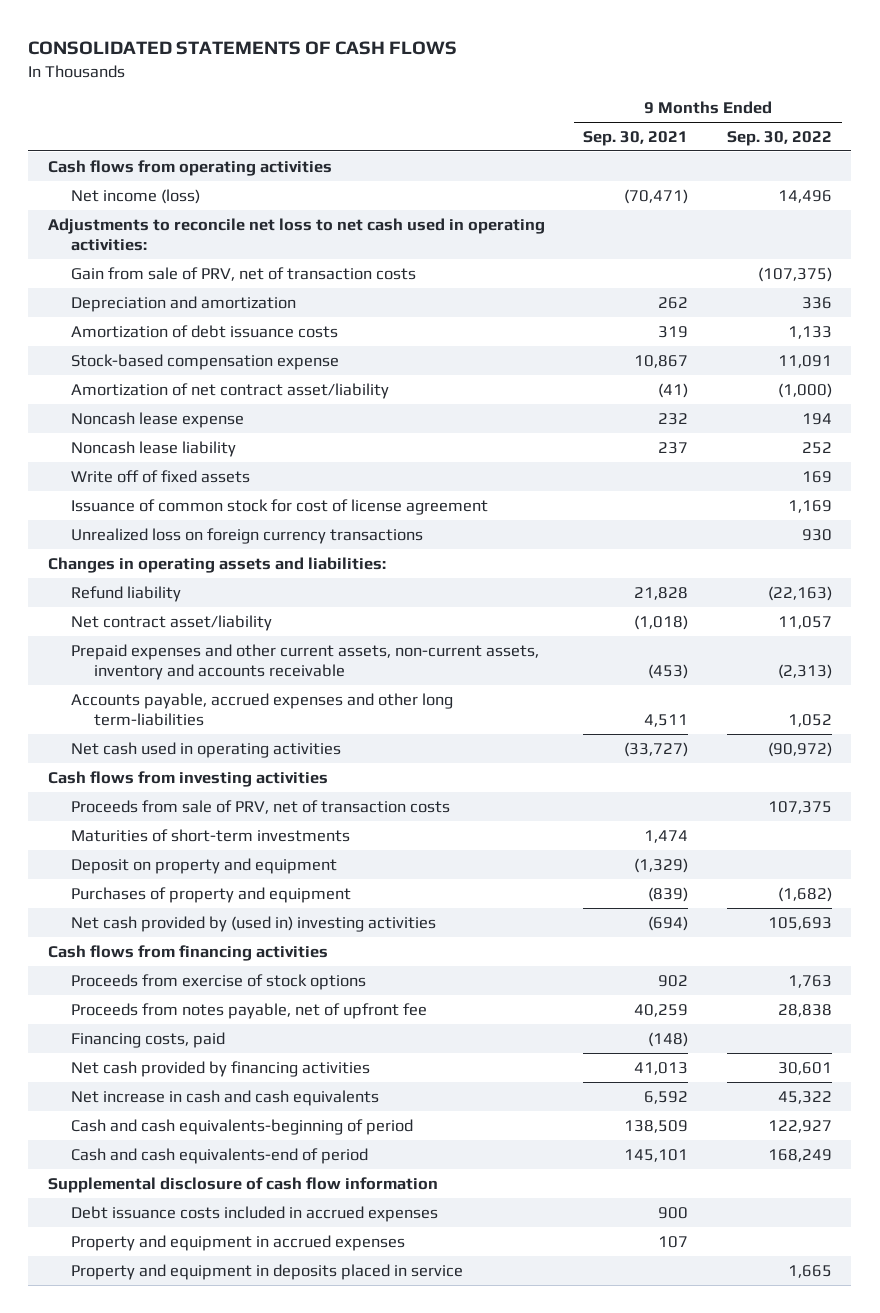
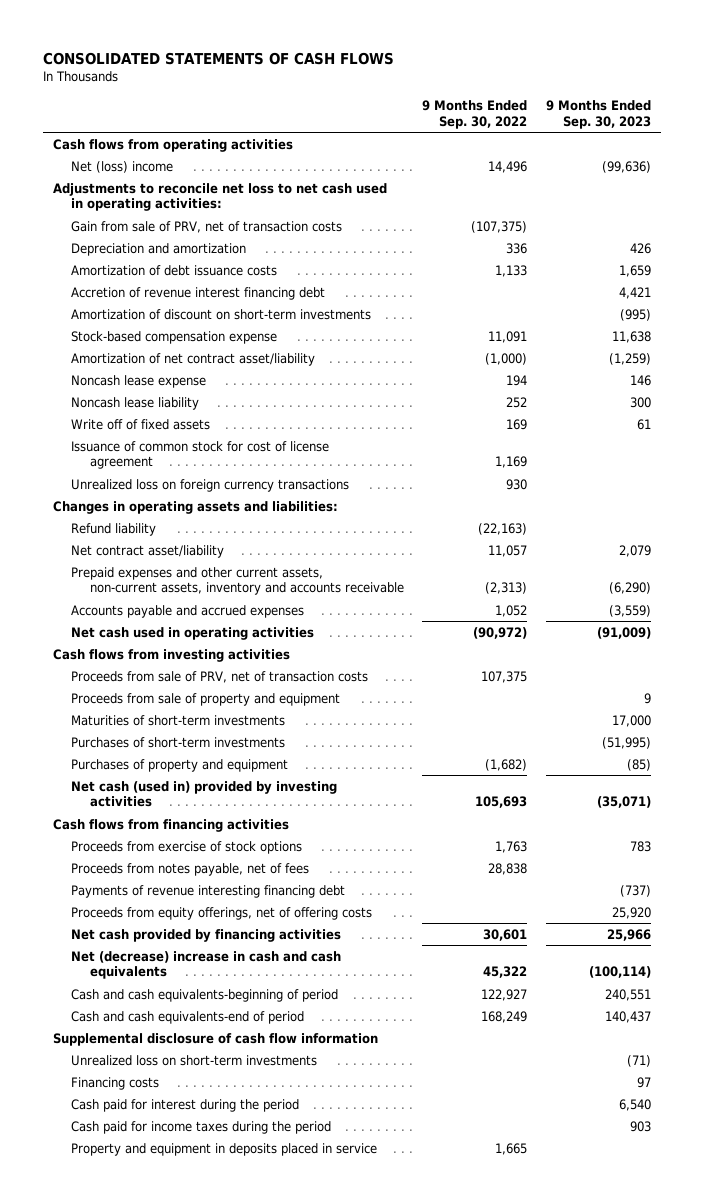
[583,130,689,146] Sep. 30, 2021 -> none
none -> [546,100,652,129] 9 Months Ended Sep. 30, 2023
[70,188,200,204] Net income (loss) -> [71,160,174,173] Net (loss) income
none -> [71,286,326,300] Accretion of revenue interest financing debt
none -> [71,308,372,320] Amortization of discount on short-term investments
[70,692,453,726] Accounts payable, accrued expenses and other long term-liabilities -> [71,604,305,618] Accounts payable and accrued expenses
none -> [71,692,341,706] Proceeds from sale of property and equipment
[70,857,337,874] Deposit on property and equipment -> none
none -> [71,736,286,748] Purchases of short-term investments
[70,915,436,932] Net cash provided by (used in) investing activities -> [71,780,338,808] Net cash (used in) provided by investing activities
[70,1031,225,1048] Financing costs, paid -> none
[70,1002,427,1019] Proceeds from notes payable, net of upfront fee -> [71,862,310,876] Proceeds from notes payable, net of fees
none -> [71,884,346,898] Payments of revenue interesting financing debt
none -> [71,906,373,920] Proceeds from equity offerings, net of offering costs
[70,1089,379,1106] Net increase in cash and cash equivalents -> [71,950,342,980] Net (decrease) increase in cash and cash equivalents
[70,1205,438,1222] Debt issuance costs included in accrued expenses -> none
[70,1234,405,1251] Property and equipment in accrued expenses -> none
none -> [71,1054,318,1066] Unrealized loss on short-term investments
none -> [71,1076,160,1090] Financing costs
none -> [71,1098,300,1112] Cash paid for interest during the period
none -> [71,1120,332,1134] Cash paid for income taxes during the period

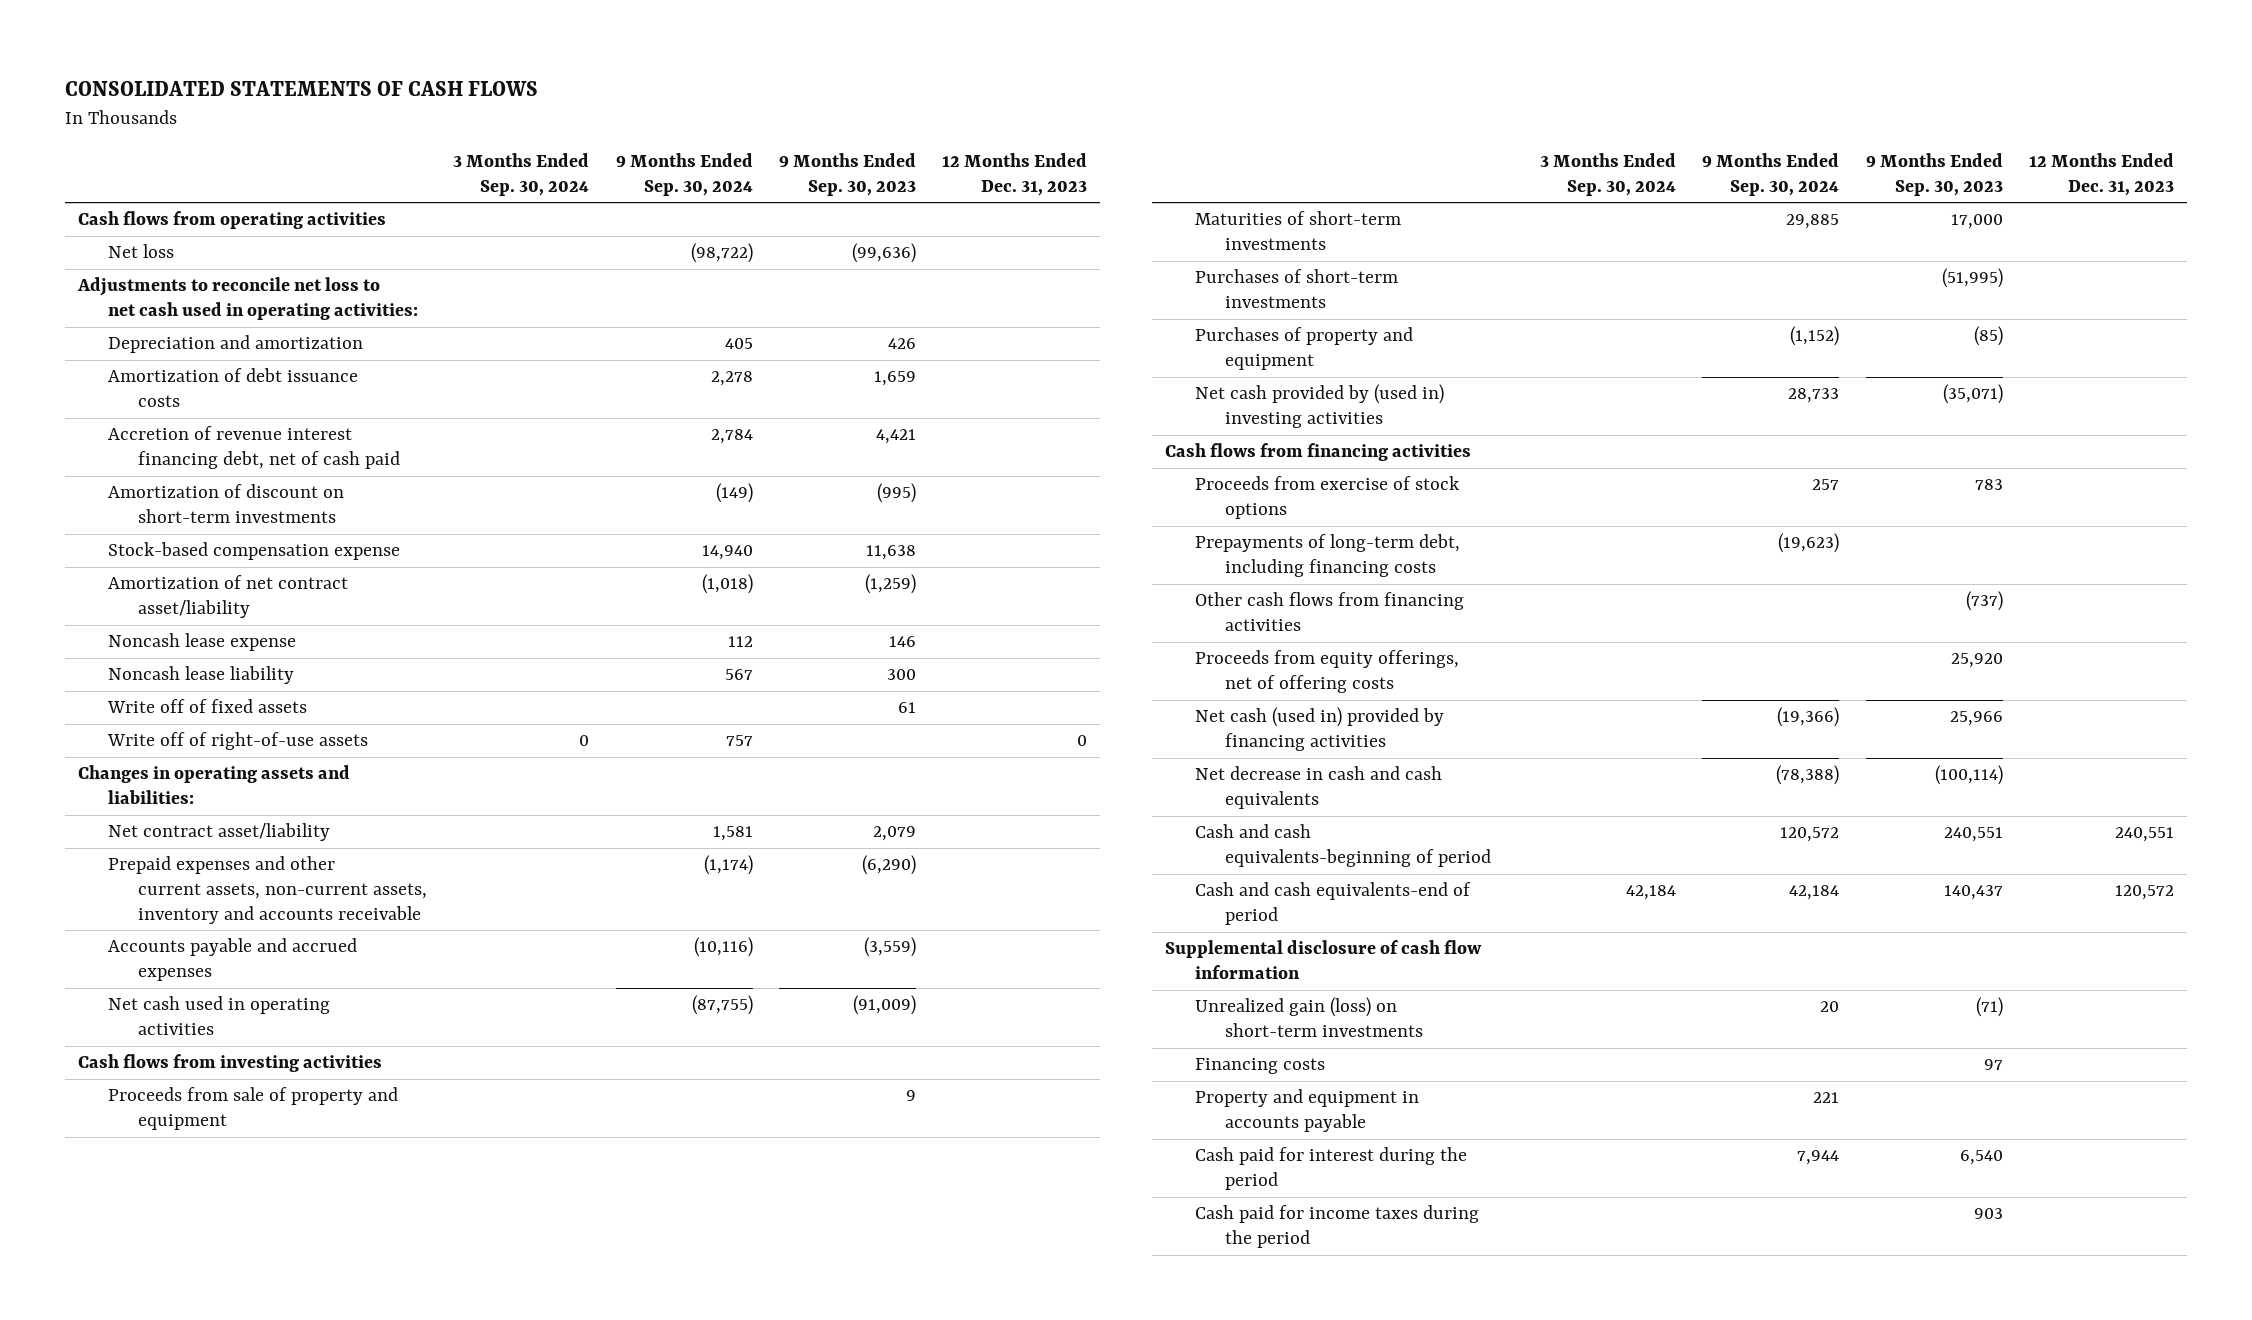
[422,100,528,129] 9 Months Ended Sep. 30, 2022 -> none
none -> [453,152,590,196] 3 Months Ended Sep. 30, 2024
none -> [615,152,753,196] 9 Months Ended Sep. 30, 2024
none -> [942,152,1088,196] 12 Months Ended Dec. 31, 2023
[71,160,174,173] Net (loss) income -> [107,244,174,259] Net loss
[71,220,343,233] Gain from sale of PRV, net of transaction costs -> none
[71,286,326,300] Accretion of revenue interest financing debt -> [107,426,400,470] Accretion of revenue interest financing debt, net of cash paid
[71,440,330,470] Issuance of common stock for cost of license agreement -> none
[71,478,350,492] Unrealized loss on foreign currency transactions -> none
none -> [106,732,368,751] Write off of right-of-use assets
[71,522,157,536] Refund liability -> none
[71,670,369,683] Proceeds from sale of PRV, net of transaction costs -> none
[71,780,338,808] Net cash (used in) provided by investing activities -> [1194,384,1444,429] Net cash provided by (used in) investing activities
[71,862,310,876] Proceeds from notes payable, net of fees -> none
none -> [1194,534,1460,578] Prepayments of long-term debt, including financing costs
[71,884,346,898] Payments of revenue interesting financing debt -> [1194,592,1464,632] Other cash flows from financing activities
[71,928,342,942] Net cash provided by financing activities -> [1194,707,1444,752] Net cash (used in) provided by financing activities
[71,950,342,980] Net (decrease) increase in cash and cash equivalents -> [1194,766,1442,810] Net decrease in cash and cash equivalents
[71,1054,318,1066] Unrealized loss on short-term investments -> [1194,997,1423,1038] Unrealized gain (loss) on short-term investments
none -> [1194,1089,1419,1133] Property and equipment in accounts payable
[71,1142,378,1156] Property and equipment in deposits placed in service -> none

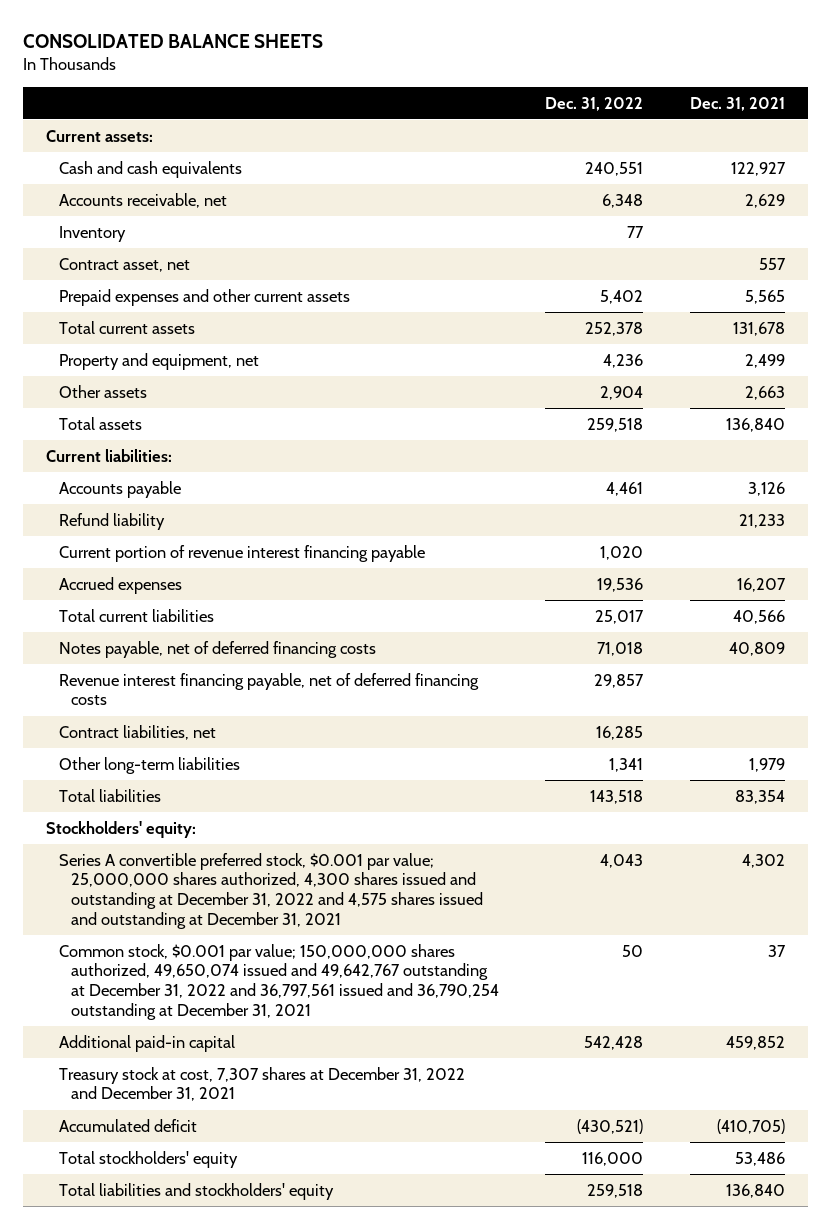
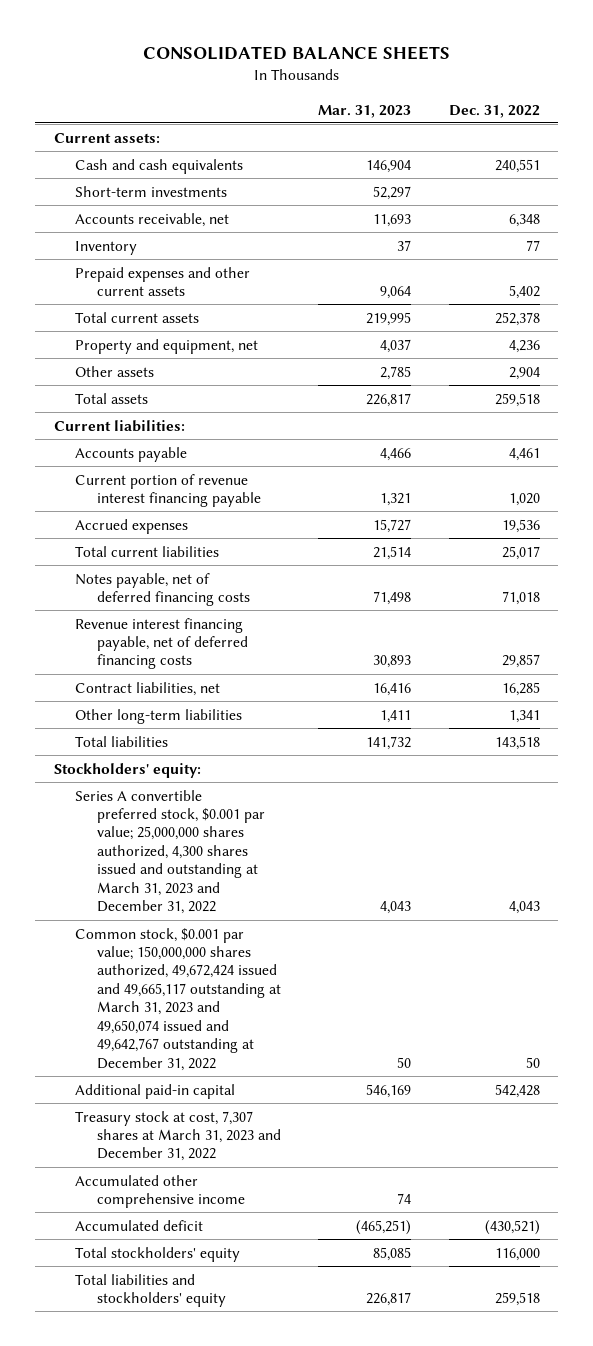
[689,96,785,111] Dec. 31, 2021 -> none
none -> [318,104,412,118] Mar. 31, 2023
none -> [75,185,228,197] Short-term investments
[58,257,190,272] Contract asset, net -> none
[58,512,165,530] Refund liability -> none
[58,852,484,930] Series A convertible preferred stock, $0.001 par value; 25,000,000 shares authorized, 4,300 shares issued and outstanding at December 31, 2022 and 4,575 shares issued and outstanding at December 31, 2021 -> [75,789,265,915] Series A convertible preferred stock, $0.001 par value; 25,000,000 shares authorized, 4,300 shares issued and outstanding at March 31, 2023 and December 31, 2022
[58,943,500,1021] Common stock, $0.001 par value; 150,000,000 shares authorized, 49,650,074 issued and 49,642,767 outstanding at December 31, 2022 and 36,797,561 issued and 36,790,254 outstanding at December 31, 2021 -> [75,927,281,1071] Common stock, $0.001 par value; 150,000,000 shares authorized, 49,672,424 issued and 49,665,117 outstanding at March 31, 2023 and 49,650,074 issued and 49,642,767 outstanding at December 31, 2022
[58,1066,465,1102] Treasury stock at cost, 7,307 shares at December 31, 2022 and December 31, 2021 -> [75,1110,281,1162] Treasury stock at cost, 7,307 shares at March 31, 2023 and December 31, 2022
none -> [75,1174,245,1208] Accumulated other comprehensive income

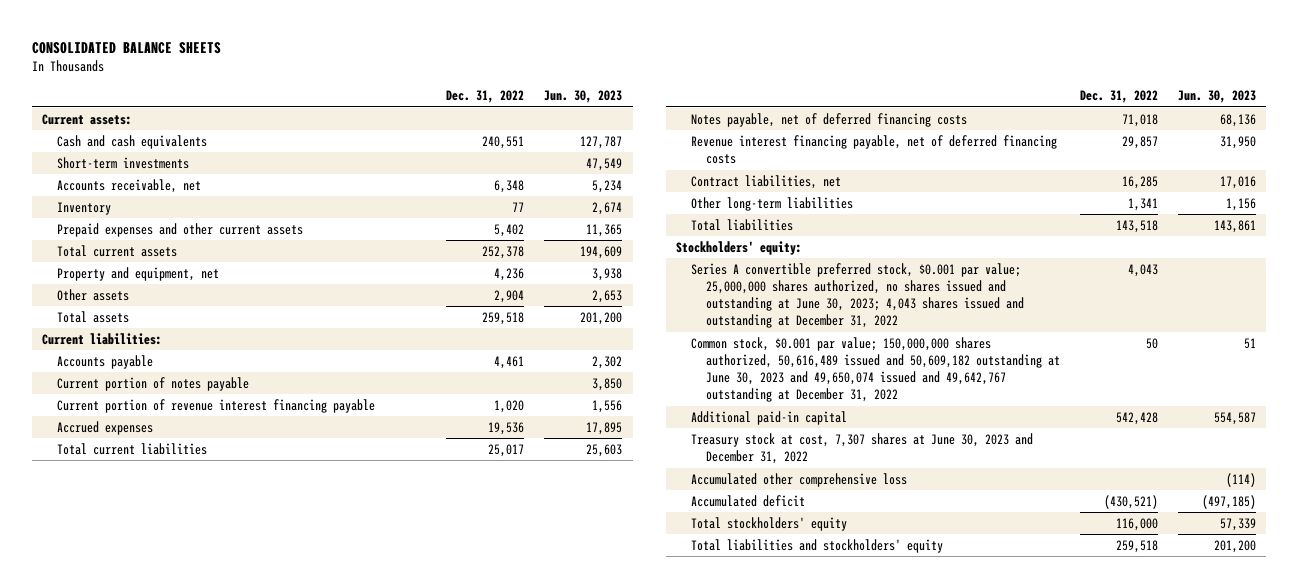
[318,104,412,118] Mar. 31, 2023 -> none
none -> [544,90,623,104] Jun. 30, 2023
none -> [56,376,249,391] Current portion of notes payable
[75,789,265,915] Series A convertible preferred stock, $0.001 par value; 25,000,000 shares authorized, 4,300 shares issued and outstanding at March 31, 2023 and December 31, 2022 -> [690,262,1024,329] Series A convertible preferred stock, $0.001 par value; 25,000,000 shares authorized, no shares issued and outstanding at June 30, 2023; 4,043 shares issued and outstanding at December 31, 2022
[75,927,281,1071] Common stock, $0.001 par value; 150,000,000 shares authorized, 49,672,424 issued and 49,665,117 outstanding at March 31, 2023 and 49,650,074 issued and 49,642,767 outstanding at December 31, 2022 -> [690,336,1060,403] Common stock, $0.001 par value; 150,000,000 shares authorized, 50,616,489 issued and 50,609,182 outstanding at June 30, 2023 and 49,650,074 issued and 49,642,767 outstanding at December 31, 2022
[75,1110,281,1162] Treasury stock at cost, 7,307 shares at March 31, 2023 and December 31, 2022 -> [690,432,1033,465] Treasury stock at cost, 7,307 shares at June 30, 2023 and December 31, 2022
[75,1174,245,1208] Accumulated other comprehensive income -> [690,472,907,487] Accumulated other comprehensive loss

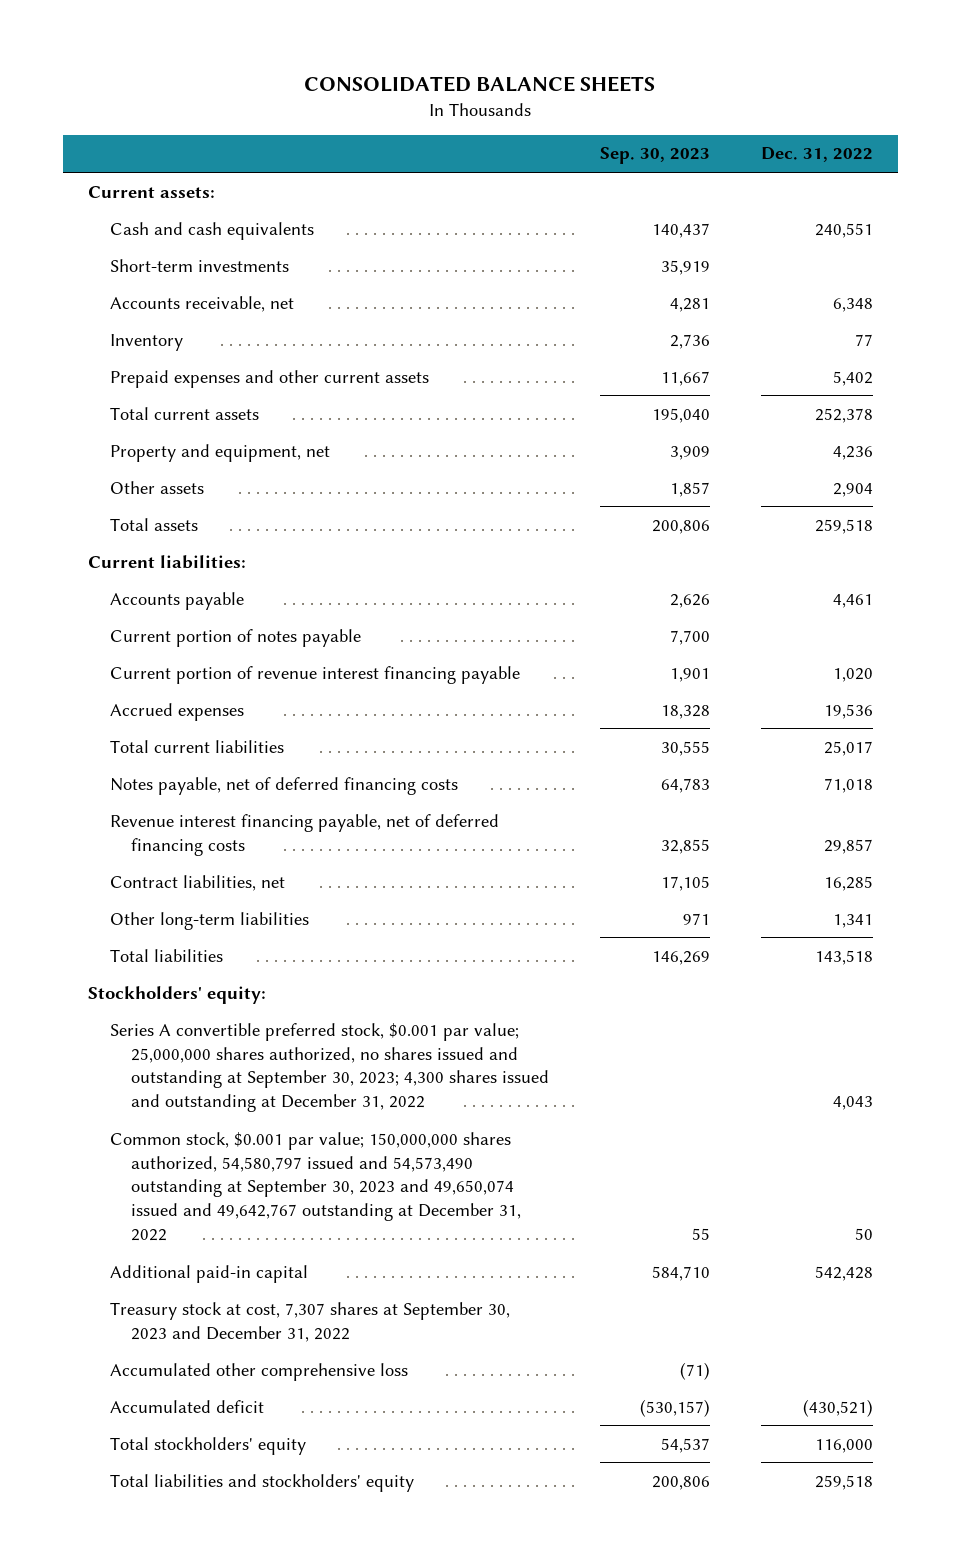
[544,90,623,104] Jun. 30, 2023 -> none
none -> [600,147,711,165] Sep. 30, 2023
[690,262,1024,329] Series A convertible preferred stock, $0.001 par value; 25,000,000 shares authorized, no shares issued and outstanding at June 30, 2023; 4,043 shares issued and outstanding at December 31, 2022 -> [109,1022,550,1113] Series A convertible preferred stock, $0.001 par value; 25,000,000 shares authorized, no shares issued and outstanding at September 30, 2023; 4,300 shares issued and outstanding at December 31, 2022
[690,336,1060,403] Common stock, $0.001 par value; 150,000,000 shares authorized, 50,616,489 issued and 50,609,182 outstanding at June 30, 2023 and 49,650,074 issued and 49,642,767 outstanding at December 31, 2022 -> [109,1131,522,1241] Common stock, $0.001 par value; 150,000,000 shares authorized, 54,580,797 issued and 54,573,490 outstanding at September 30, 2023 and 49,650,074 issued and 49,642,767 outstanding at December 31, 2022
[690,432,1033,465] Treasury stock at cost, 7,307 shares at June 30, 2023 and December 31, 2022 -> [109,1301,510,1342] Treasury stock at cost, 7,307 shares at September 30, 2023 and December 31, 2022

